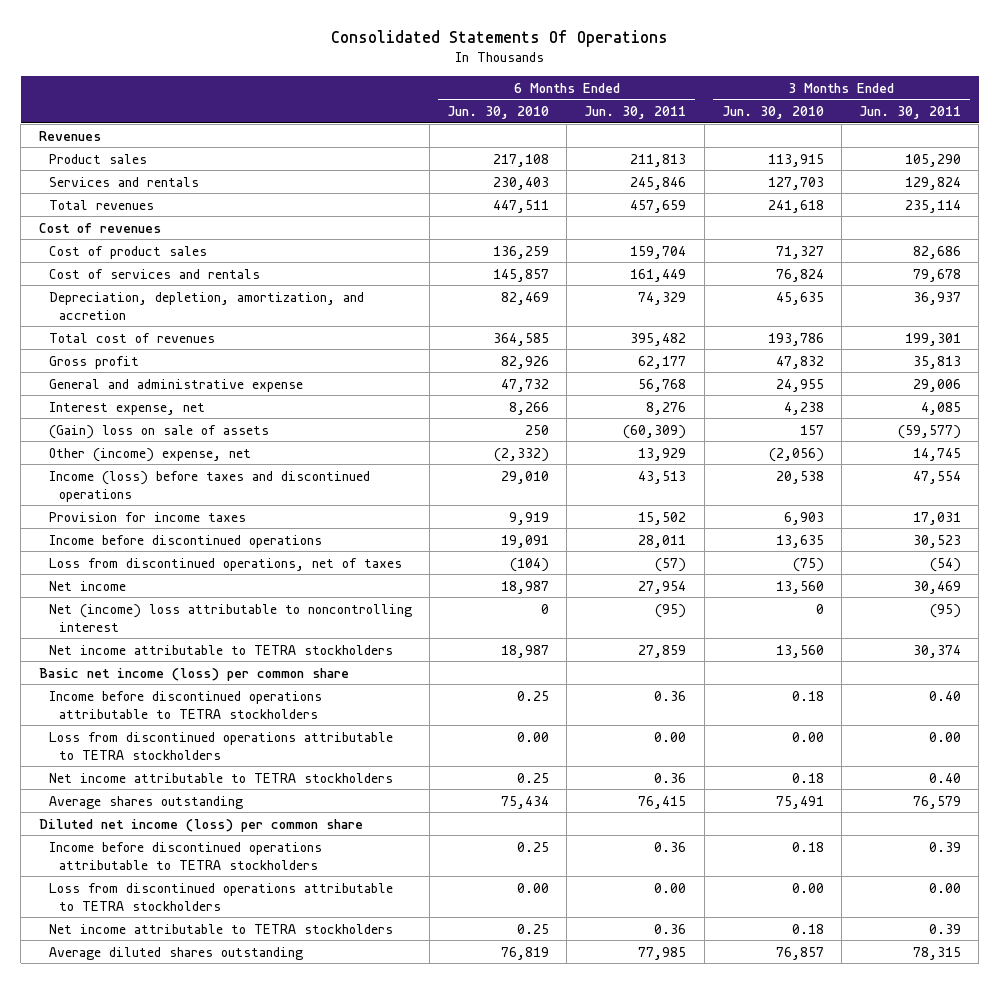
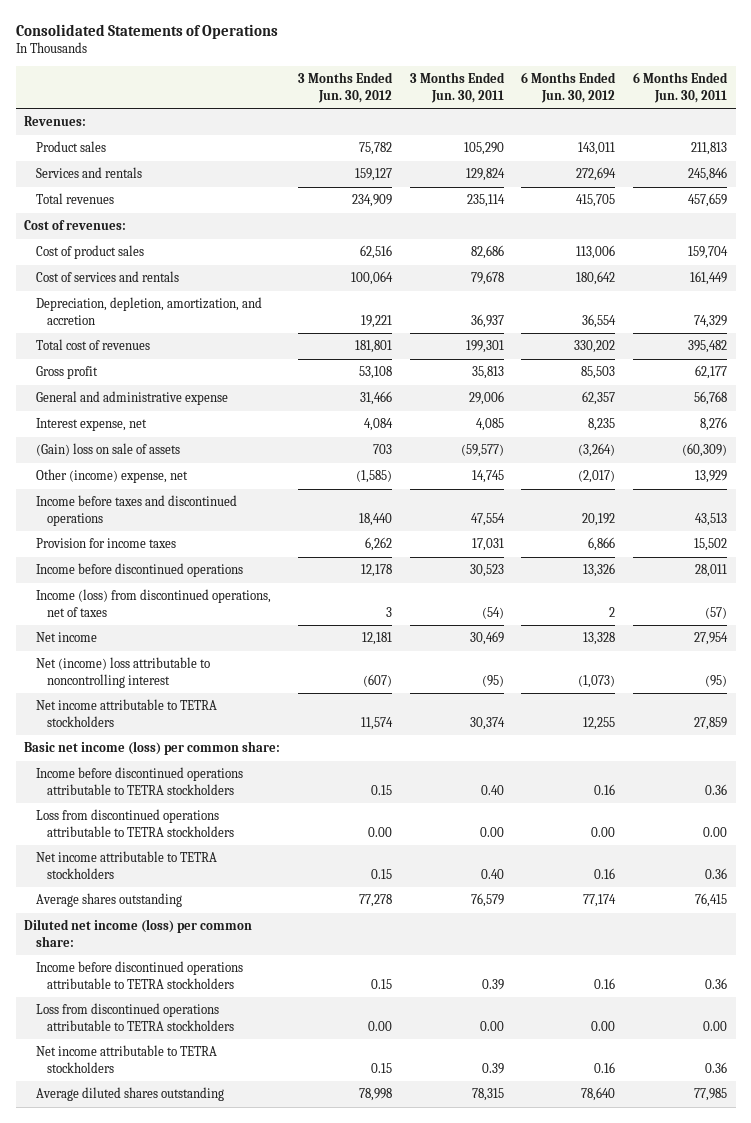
[330,29,668,47] Consolidated Statements Of Operations -> [15,23,278,39] Consolidated Statements of Operations
[447,106,550,120] Jun. 30, 2010 -> none
[721,106,824,120] Jun. 30, 2010 -> none
none -> [298,72,394,103] 3 Months Ended Jun. 30, 2012
none -> [521,72,617,103] 6 Months Ended Jun. 30, 2012
[38,130,101,141] Revenues -> [24,116,87,127] Revenues:
[38,222,161,233] Cost of revenues -> [24,220,127,231] Cost of revenues:
[48,470,370,502] Income (loss) before taxes and discontinued operations -> [35,495,237,526] Income before taxes and discontinued operations
[48,557,402,571] Loss from discontinued operations, net of taxes -> [35,589,271,617] Income (loss) from discontinued operations, net of taxes
[38,667,349,681] Basic net income (loss) per common share -> [24,741,281,756] Basic net income (loss) per common share:
[38,818,363,832] Diluted net income (loss) per common share -> [24,919,253,947] Diluted net income (loss) per common share:

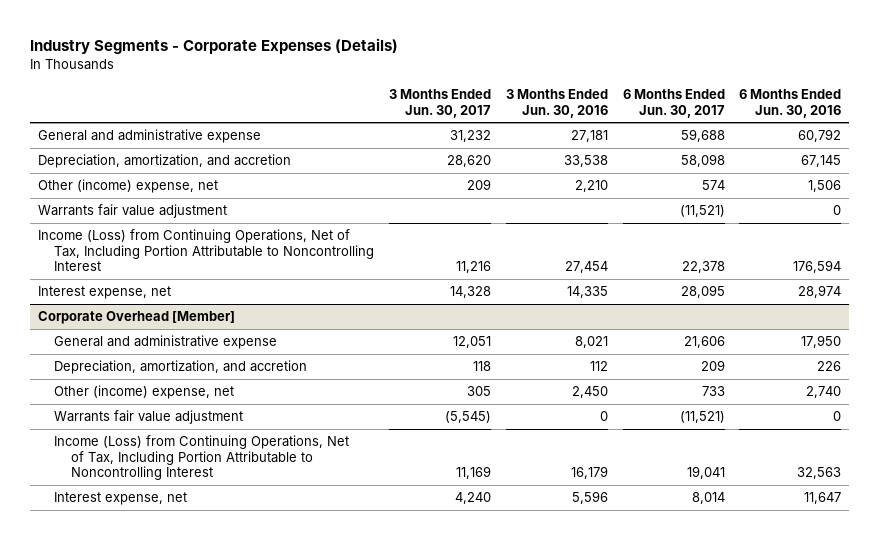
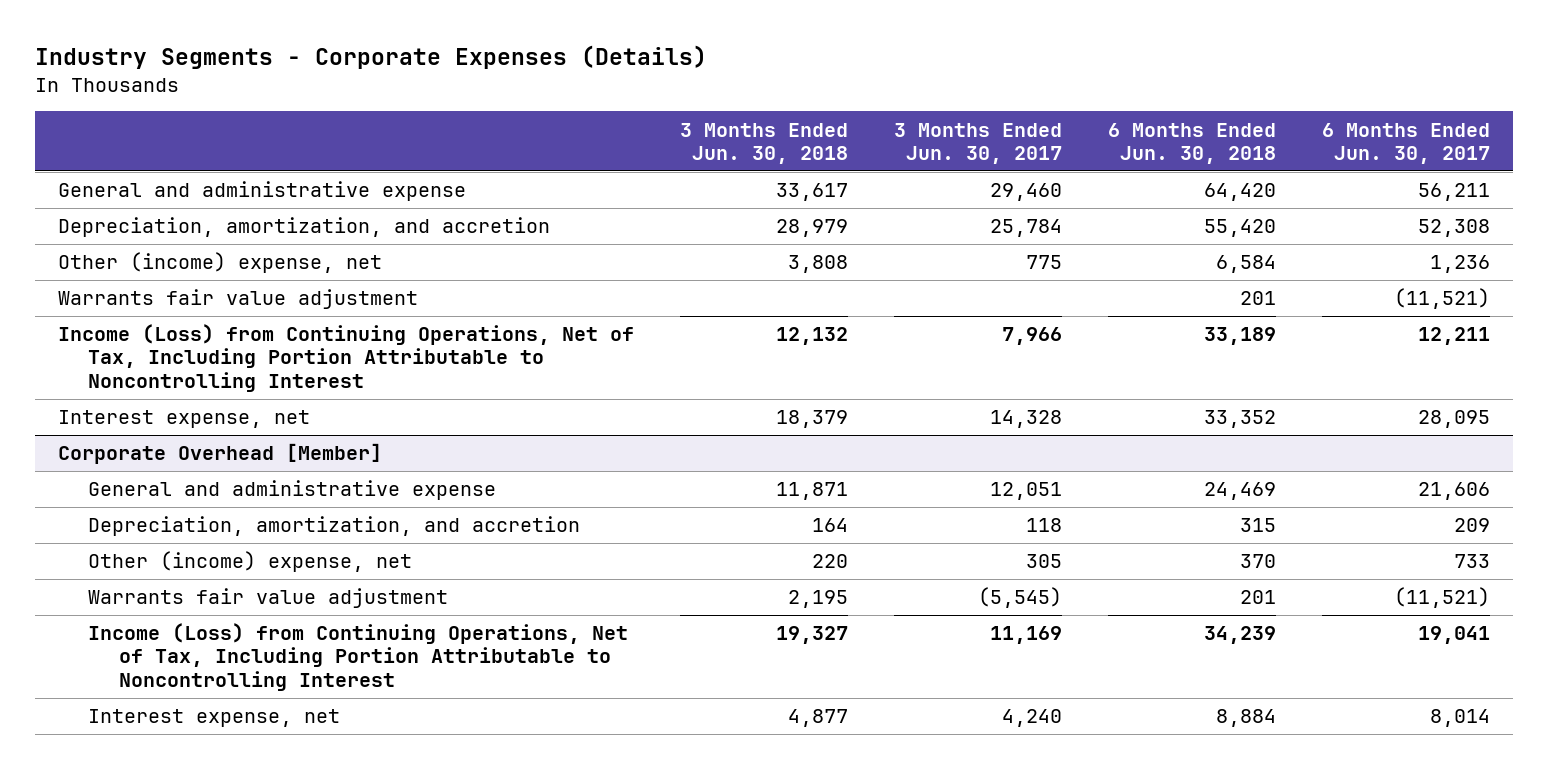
[505,89,608,118] 3 Months Ended Jun. 30, 2016 -> none
[739,89,842,118] 6 Months Ended Jun. 30, 2016 -> none
none -> [679,122,848,164] 3 Months Ended Jun. 30, 2018
none -> [1107,122,1276,164] 6 Months Ended Jun. 30, 2018
[450,130,492,143] 31,232 -> [989,183,1062,202] 29,460
[680,129,725,143] 59,688 -> [1417,183,1490,202] 56,211
[447,155,492,168] 28,620 -> [989,219,1062,238] 25,784
[680,154,725,168] 58,098 -> [1417,219,1490,238] 52,308
[467,179,492,191] 209 -> [1025,255,1062,270] 775
[701,180,725,191] 574 -> [1429,255,1490,274] 1,236
[456,261,492,274] 11,216 -> [1001,327,1062,346] 7,966
[681,261,725,274] 22,378 -> [1417,327,1490,346] 12,211

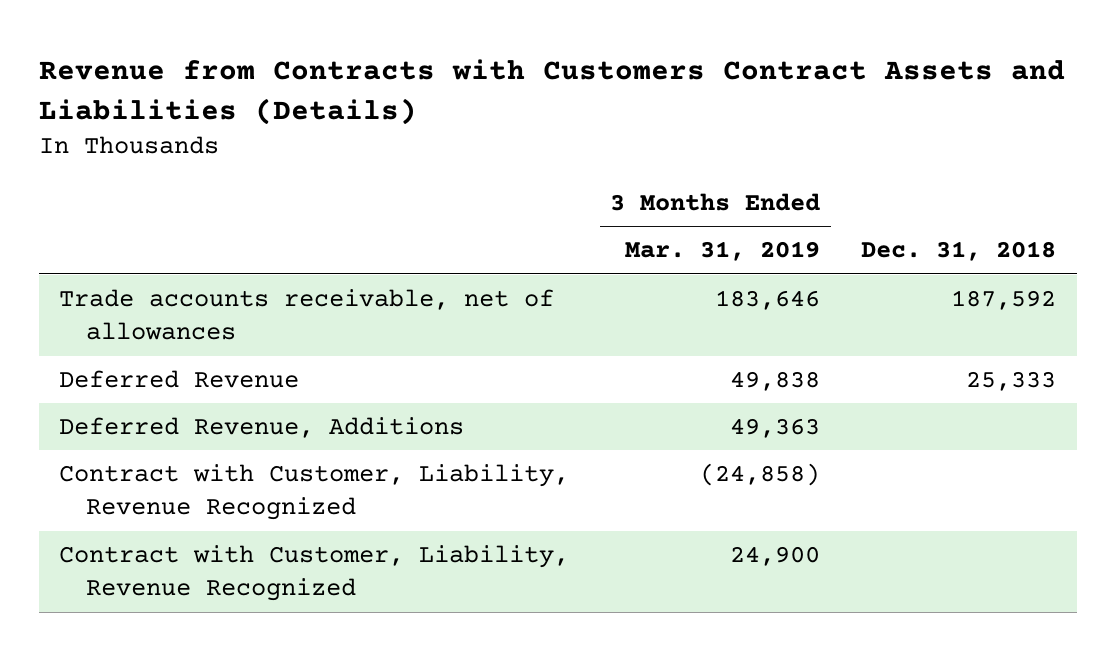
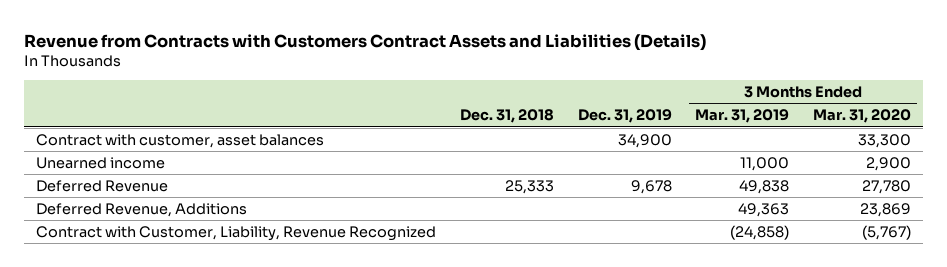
none -> [577,109,672,124] Dec. 31, 2019
none -> [813,109,912,124] Mar. 31, 2020
[59,289,555,341] Trade accounts receivable, net of allowances -> none
none -> [36,133,325,148] Contract with customer, asset balances
none -> [36,156,166,169] Unearned income
[59,545,570,602] Contract with Customer, Liability, Revenue Recognized -> none

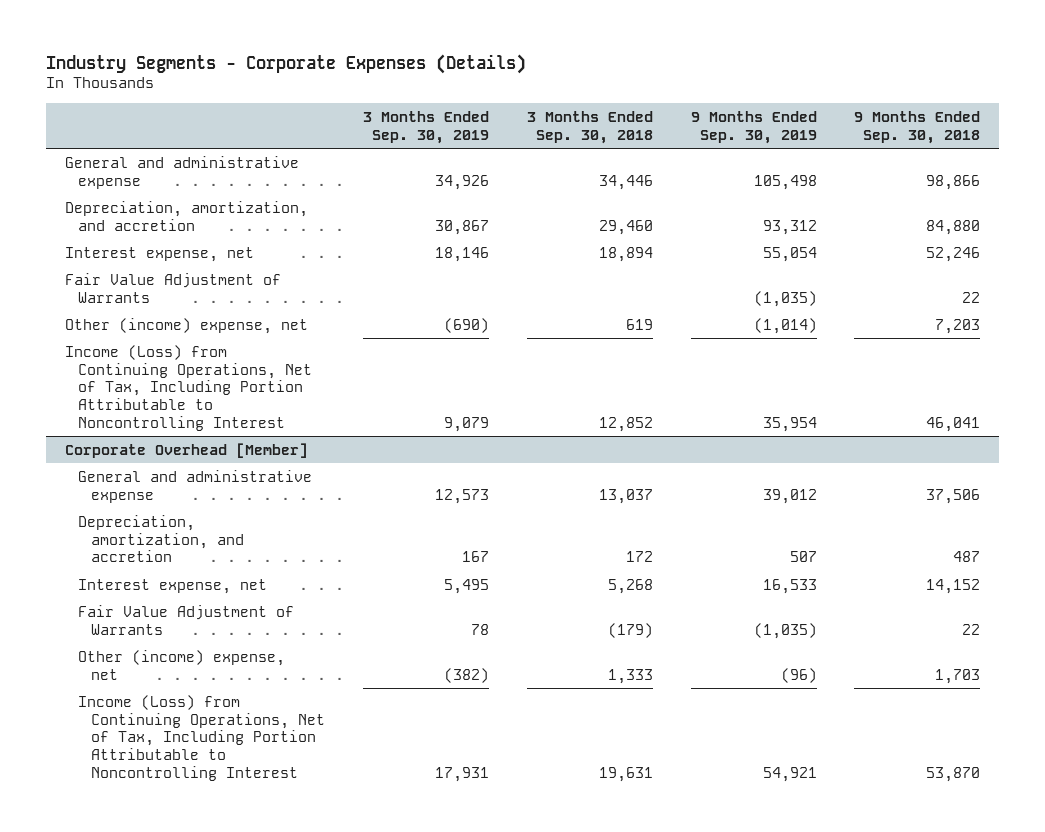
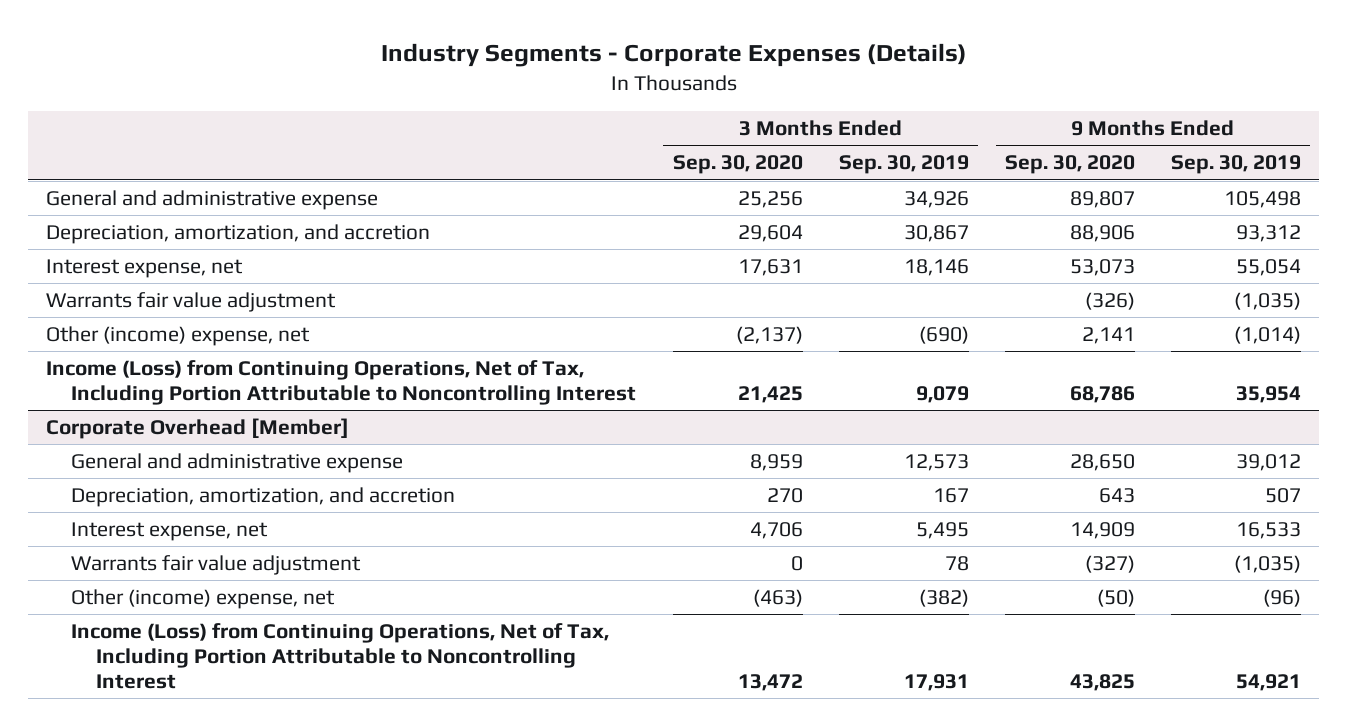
[526,110,653,144] 3 Months Ended Sep. 30, 2018 -> none
[854,110,981,144] 9 Months Ended Sep. 30, 2018 -> none
none -> [672,155,803,175] Sep. 30, 2020
none -> [1005,155,1136,175] Sep. 30, 2020
[65,272,282,303] Fair Value Adjustment of Warrants -> [46,292,337,313] Warrants fair value adjustment
[78,604,295,635] Fair Value Adjustment of Warrants -> [71,555,362,576] Warrants fair value adjustment

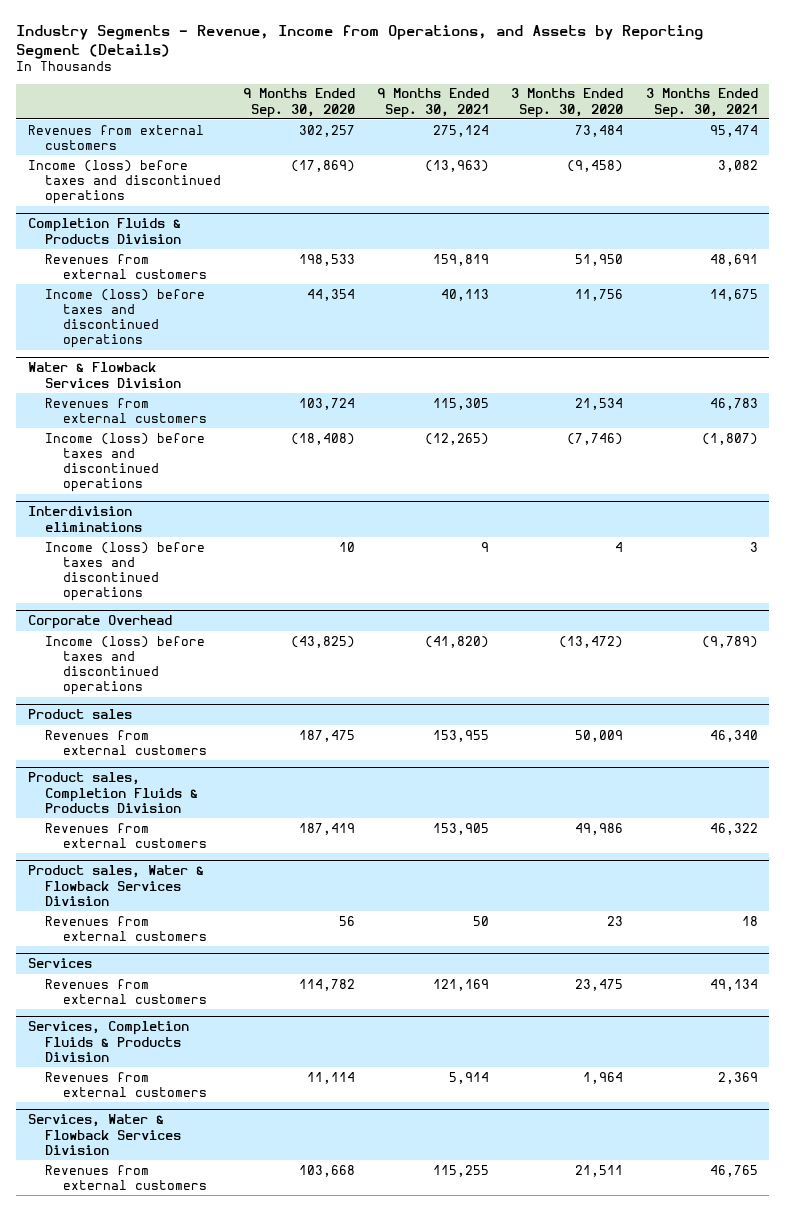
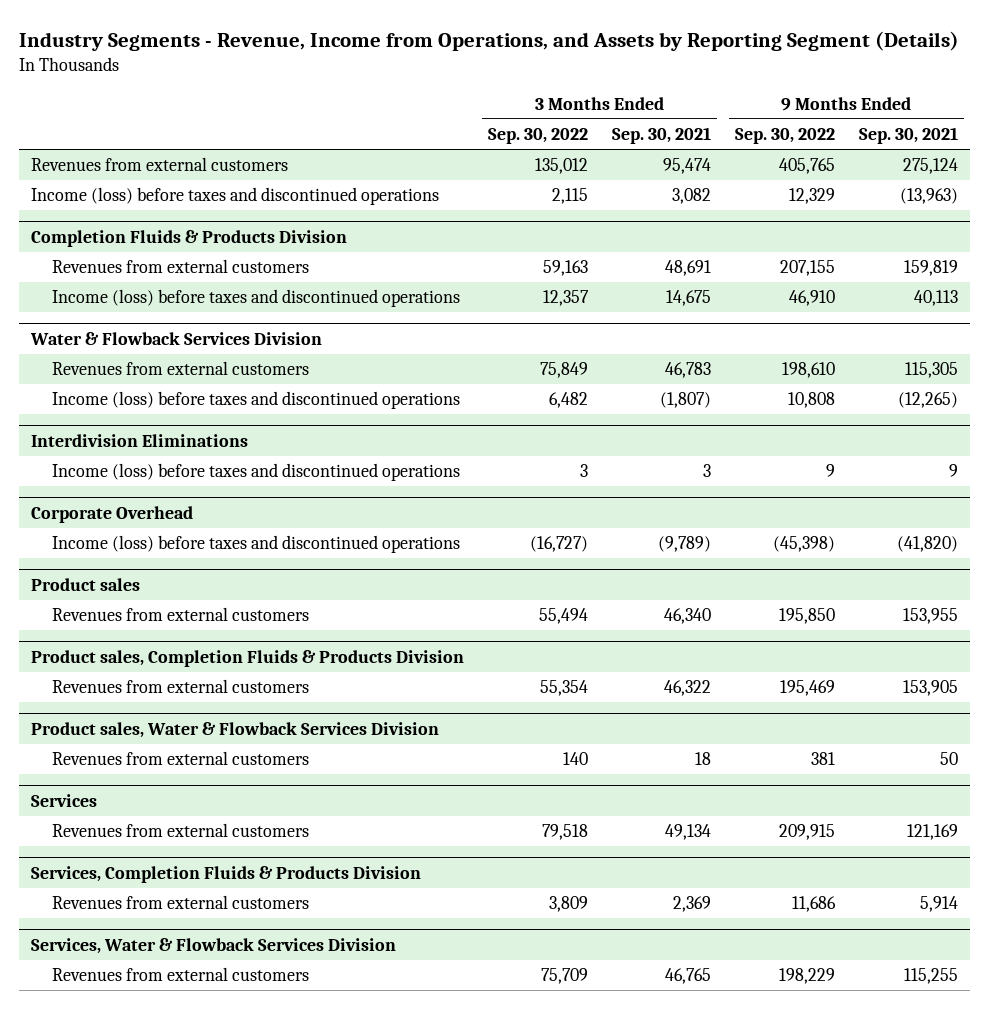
[243,88,356,118] 9 Months Ended Sep. 30, 2020 -> none
[511,88,624,118] 3 Months Ended Sep. 30, 2020 -> none
none -> [488,128,589,145] Sep. 30, 2022
none -> [734,128,835,145] Sep. 30, 2022
[27,506,143,532] Interdivision eliminations -> [31,433,249,447] Interdivision Eliminations

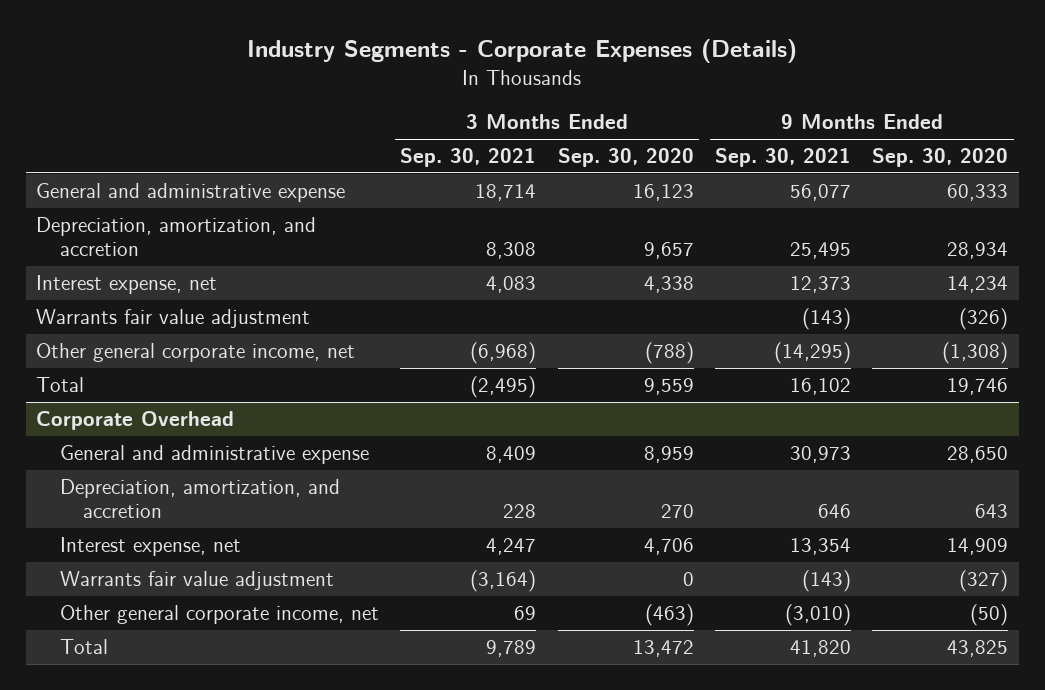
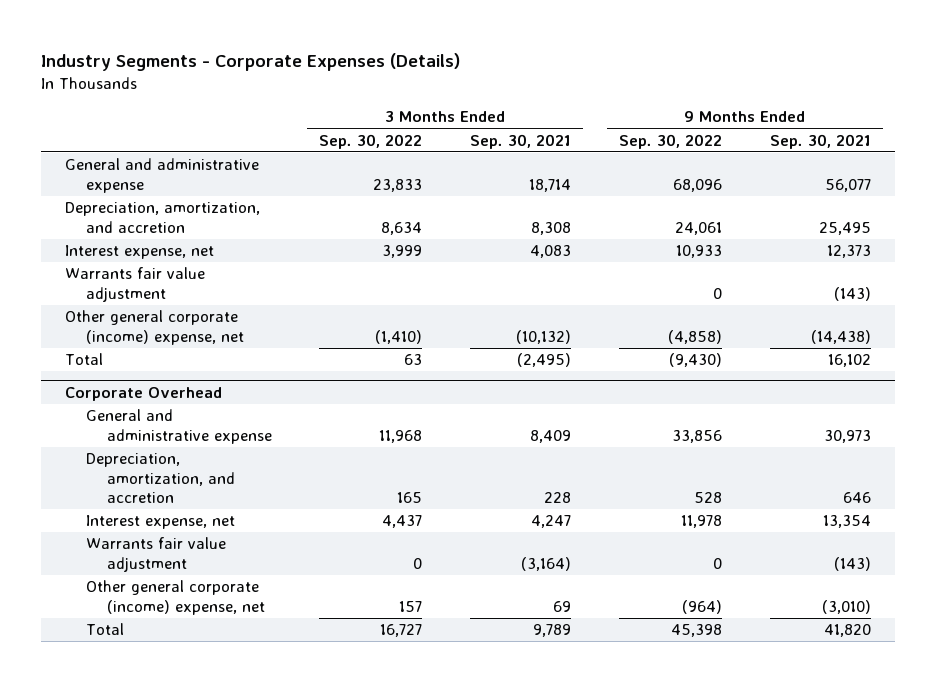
[557,148,694,168] Sep. 30, 2020 -> none
[872,148,1009,168] Sep. 30, 2020 -> none
none -> [319,133,423,149] Sep. 30, 2022
none -> [619,133,723,149] Sep. 30, 2022
[36,342,356,362] Other general corporate income, net -> [65,310,244,345] Other general corporate (income) expense, net
[470,341,537,364] (6,968) -> [516,329,572,344] (10,132)
[773,341,851,364] (14,295) -> [811,329,872,344] (14,438)
[59,604,379,624] Other general corporate income, net -> [85,580,265,615] Other general corporate (income) expense, net

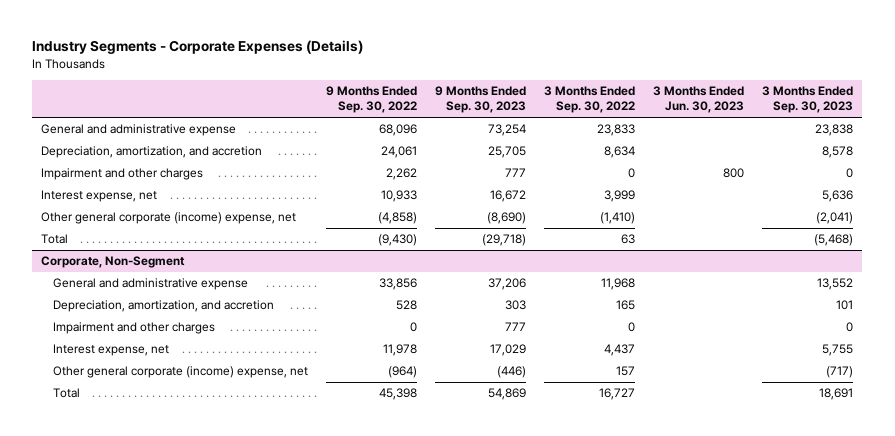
[470,133,572,149] Sep. 30, 2021 -> none
[770,133,872,149] Sep. 30, 2021 -> none
none -> [435,86,527,114] 9 Months Ended Sep. 30, 2023
none -> [653,86,745,114] 3 Months Ended Jun. 30, 2023
none -> [762,86,854,114] 3 Months Ended Sep. 30, 2023
none -> [41,168,204,181] Impairment and other charges
[65,267,206,302] Warrants fair value adjustment -> none
[65,386,223,401] Corporate Overhead -> none
none -> [41,256,186,269] Corporate, Non-Segment
none -> [53,322,216,335] Impairment and other charges
[85,537,226,572] Warrants fair value adjustment -> none

